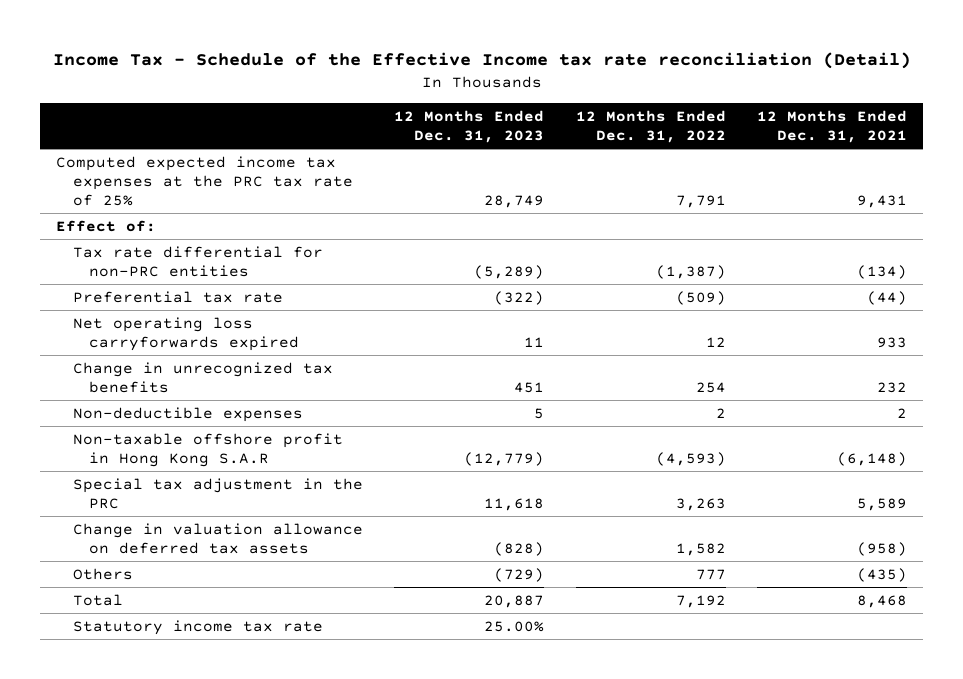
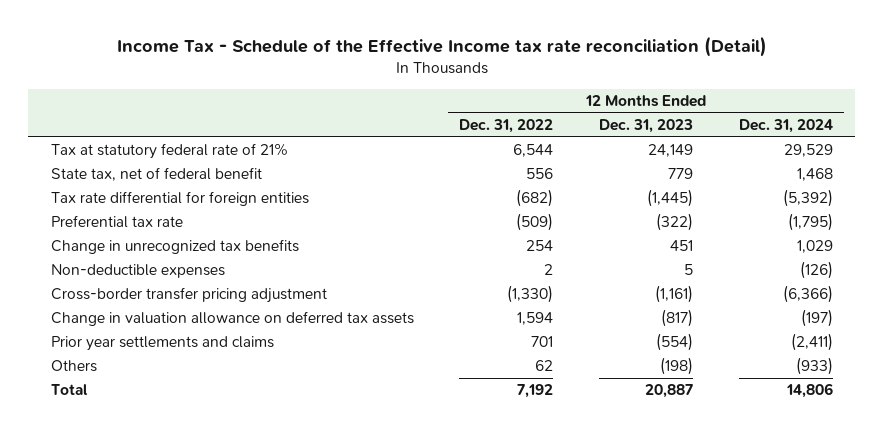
[757,109,908,143] 12 Months Ended Dec. 31, 2021 -> none
none -> [738,119,833,134] Dec. 31, 2024
[55,219,156,232] Effect of: -> none
[55,155,353,206] Computed expected income tax expenses at the PRC tax rate of 25% -> [50,143,288,160] Tax at statutory federal rate of 21%
[484,194,545,208] 28,749 -> [647,144,693,158] 24,149
[675,194,726,208] 7,791 -> [513,144,554,158] 6,544
none -> [50,167,262,182] State tax, net of federal benefit
[72,245,323,277] Tax rate differential for non-PRC entities -> [50,191,309,207] Tax rate differential for foreign entities
[474,264,545,279] (5,289) -> [646,189,693,208] (1,445)
[655,264,726,279] (1,387) -> [516,189,554,208] (682)
[72,316,300,351] Net operating loss carryforwards expired -> none
[72,432,343,467] Non-taxable offshore profit in Hong Kong S.A.R -> none
[72,477,363,509] Special tax adjustment in the PRC -> none
none -> [50,287,327,304] Cross-border transfer pricing adjustment
[494,541,545,556] (828) -> [660,309,693,328] (817)
[675,542,726,556] 1,582 -> [517,312,554,326] 1,594
none -> [50,336,274,352] Prior year settlements and claims
[494,567,545,582] (729) -> [659,357,693,376] (198)
[695,568,726,580] 777 -> [535,360,554,372] 62
[72,619,323,635] Statutory income tax rate -> none

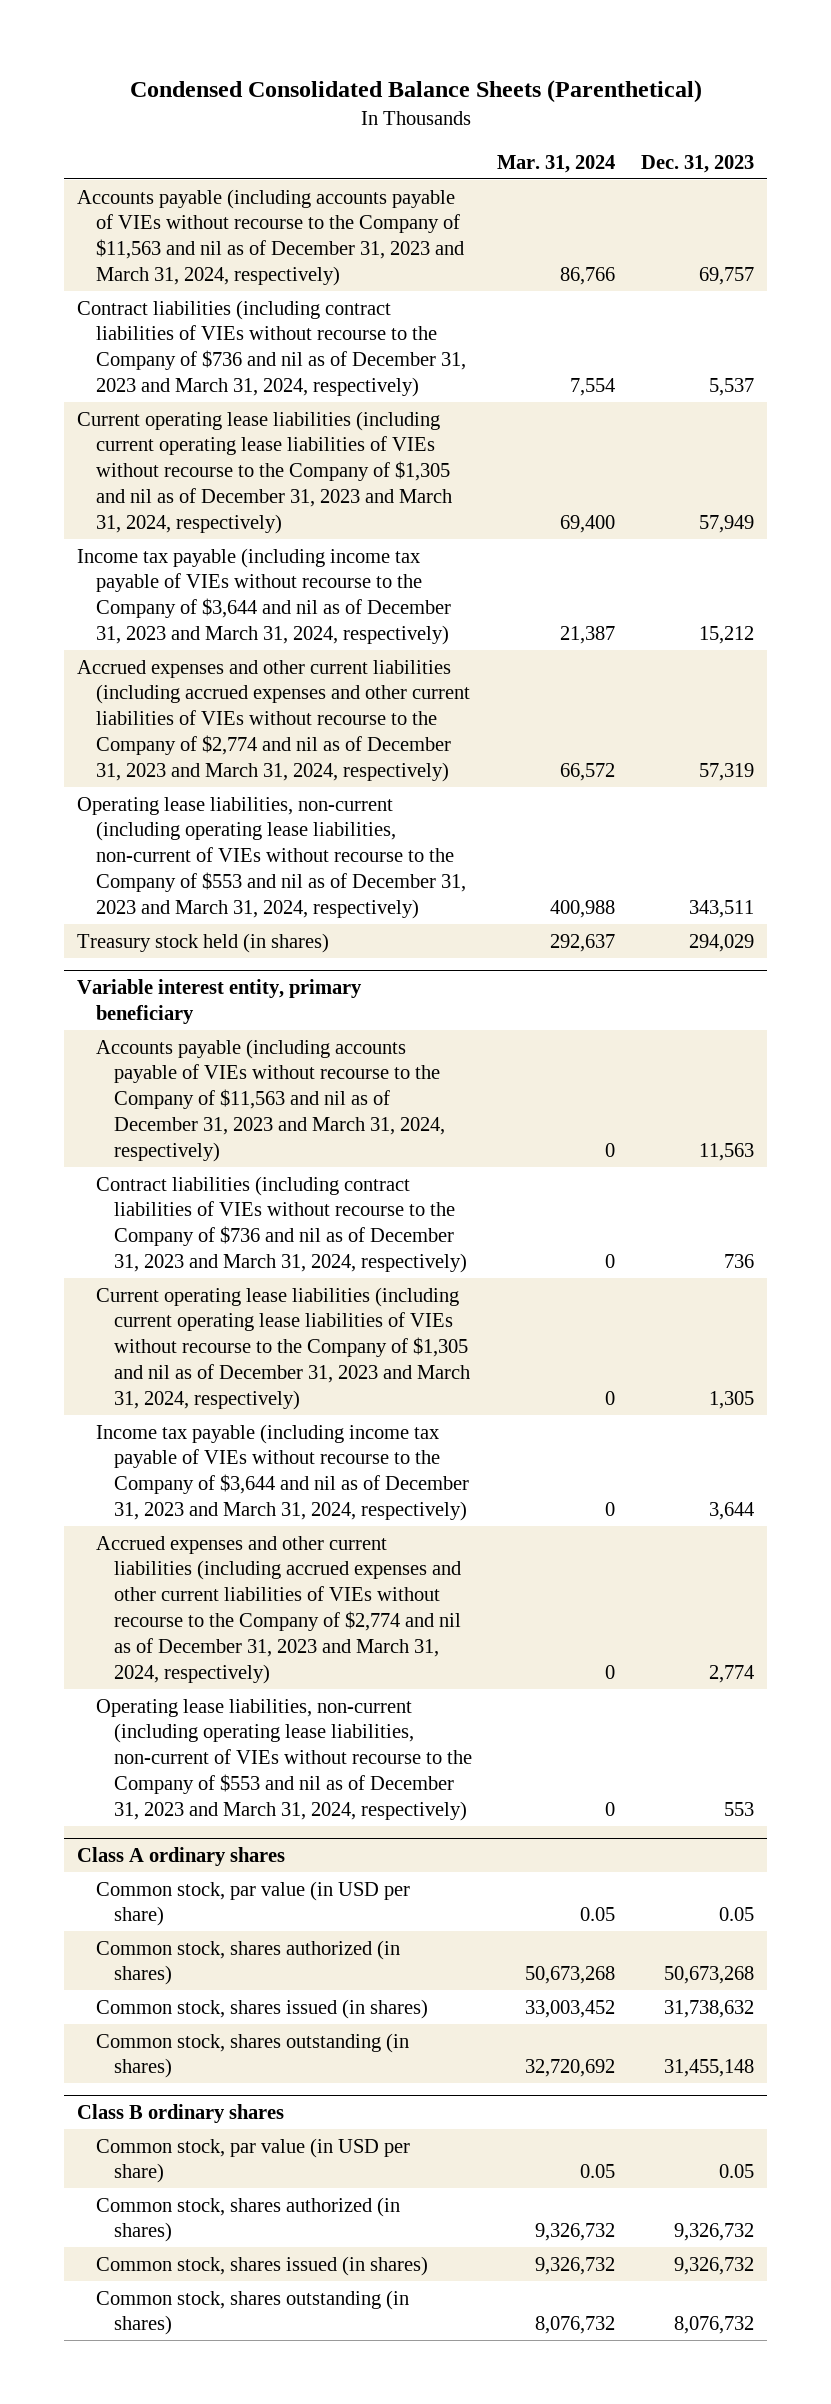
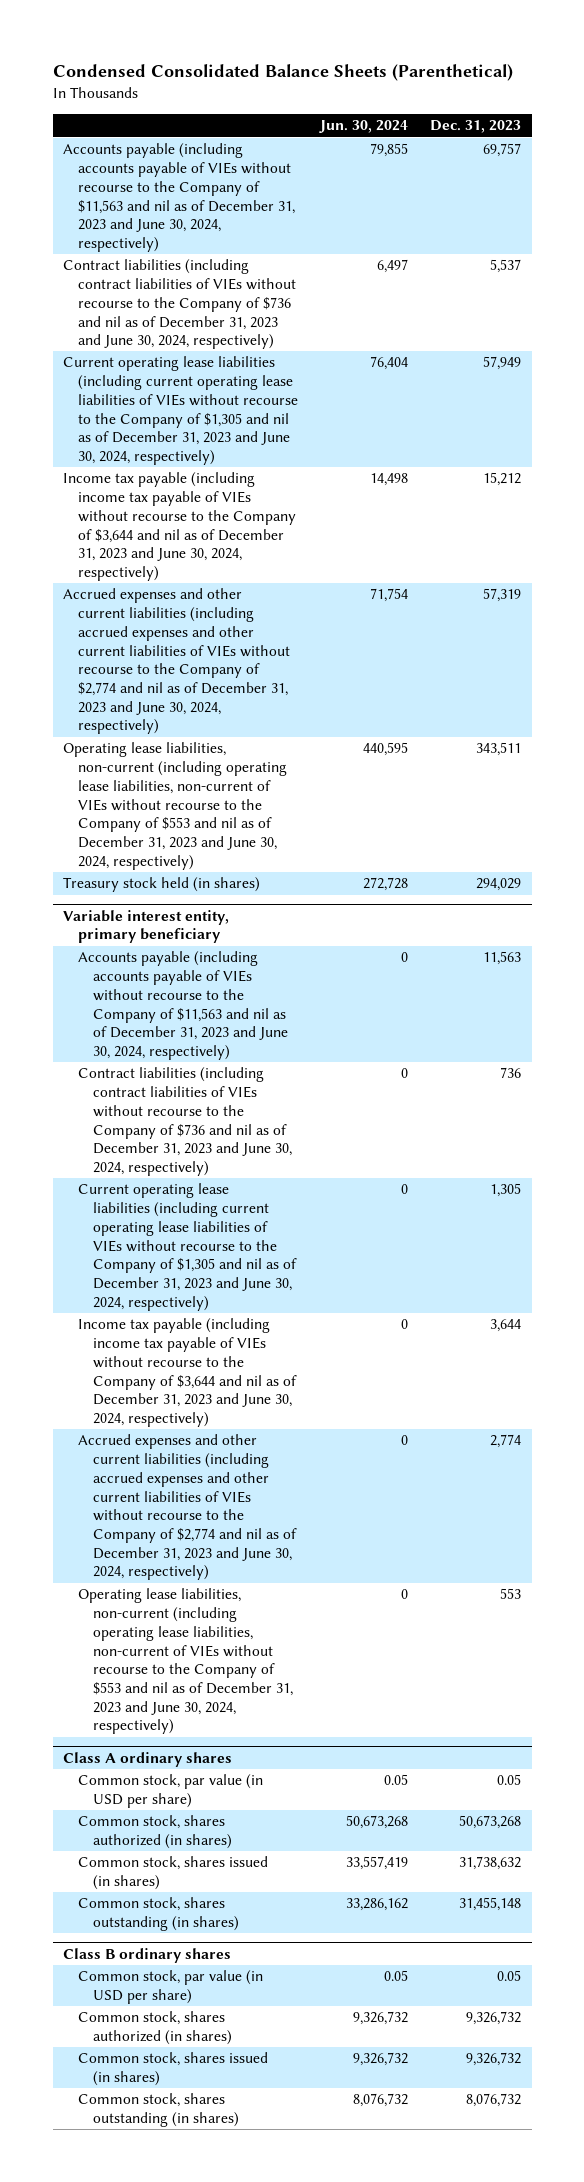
[497,154,616,173] Mar. 31, 2024 -> none
none -> [319,120,409,134] Jun. 30, 2024
[77,188,464,287] Accounts payable (including accounts payable of VIEs without recourse to the Company of $11,563 and nil as of December 31, 2023 and March 31, 2024, respectively) -> [63,143,296,252] Accounts payable (including accounts payable of VIEs without recourse to the Company of $11,563 and nil as of December 31, 2023 and June 30, 2024, respectively)
[77,299,466,398] Contract liabilities (including contract liabilities of VIEs without recourse to the Company of $736 and nil as of December 31, 2023 and March 31, 2024, respectively) -> [63,259,297,350] Contract liabilities (including contract liabilities of VIEs without recourse to the Company of $736 and nil as of December 31, 2023 and June 30, 2024, respectively)
[77,410,452,534] Current operating lease liabilities (including current operating lease liabilities of VIEs without recourse to the Company of $1,305 and nil as of December 31, 2023 and March 31, 2024, respectively) -> [63,356,299,465] Current operating lease liabilities (including current operating lease liabilities of VIEs without recourse to the Company of $1,305 and nil as of December 31, 2023 and June 30, 2024, respectively)
[77,547,451,646] Income tax payable (including income tax payable of VIEs without recourse to the Company of $3,644 and nil as of December 31, 2023 and March 31, 2024, respectively) -> [63,472,297,581] Income tax payable (including income tax payable of VIEs without recourse to the Company of $3,644 and nil as of December 31, 2023 and June 30, 2024, respectively)
[77,659,470,782] Accrued expenses and other current liabilities (including accrued expenses and other current liabilities of VIEs without recourse to the Company of $2,774 and nil as of December 31, 2023 and March 31, 2024, respectively) -> [63,588,291,735] Accrued expenses and other current liabilities (including accrued expenses and other current liabilities of VIEs without recourse to the Company of $2,774 and nil as of December 31, 2023 and June 30, 2024, respectively)
[77,796,466,919] Operating lease liabilities, non-current (including operating lease liabilities, non-current of VIEs without recourse to the Company of $553 and nil as of December 31, 2023 and March 31, 2024, respectively) -> [63,742,288,870] Operating lease liabilities, non-current (including operating lease liabilities, non-current of VIEs without recourse to the Company of $553 and nil as of December 31, 2023 and June 30, 2024, respectively)
[95,1038,445,1162] Accounts payable (including accounts payable of VIEs without recourse to the Company of $11,563 and nil as of December 31, 2023 and March 31, 2024, respectively) -> [78,951,289,1060] Accounts payable (including accounts payable of VIEs without recourse to the Company of $11,563 and nil as of December 31, 2023 and June 30, 2024, respectively)
[95,1175,467,1274] Contract liabilities (including contract liabilities of VIEs without recourse to the Company of $736 and nil as of December 31, 2023 and March 31, 2024, respectively) -> [78,1067,293,1176] Contract liabilities (including contract liabilities of VIEs without recourse to the Company of $736 and nil as of December 31, 2023 and June 30, 2024, respectively)
[95,1286,470,1410] Current operating lease liabilities (including current operating lease liabilities of VIEs without recourse to the Company of $1,305 and nil as of December 31, 2023 and March 31, 2024, respectively) -> [78,1183,298,1311] Current operating lease liabilities (including current operating lease liabilities of VIEs without recourse to the Company of $1,305 and nil as of December 31, 2023 and June 30, 2024, respectively)
[95,1423,469,1522] Income tax payable (including income tax payable of VIEs without recourse to the Company of $3,644 and nil as of December 31, 2023 and March 31, 2024, respectively) -> [78,1318,298,1427] Income tax payable (including income tax payable of VIEs without recourse to the Company of $3,644 and nil as of December 31, 2023 and June 30, 2024, respectively)
[95,1535,461,1684] Accrued expenses and other current liabilities (including accrued expenses and other current liabilities of VIEs without recourse to the Company of $2,774 and nil as of December 31, 2023 and March 31, 2024, respectively) -> [78,1434,298,1581] Accrued expenses and other current liabilities (including accrued expenses and other current liabilities of VIEs without recourse to the Company of $2,774 and nil as of December 31, 2023 and June 30, 2024, respectively)
[95,1698,472,1821] Operating lease liabilities, non-current (including operating lease liabilities, non-current of VIEs without recourse to the Company of $553 and nil as of December 31, 2023 and March 31, 2024, respectively) -> [78,1588,294,1735] Operating lease liabilities, non-current (including operating lease liabilities, non-current of VIEs without recourse to the Company of $553 and nil as of December 31, 2023 and June 30, 2024, respectively)

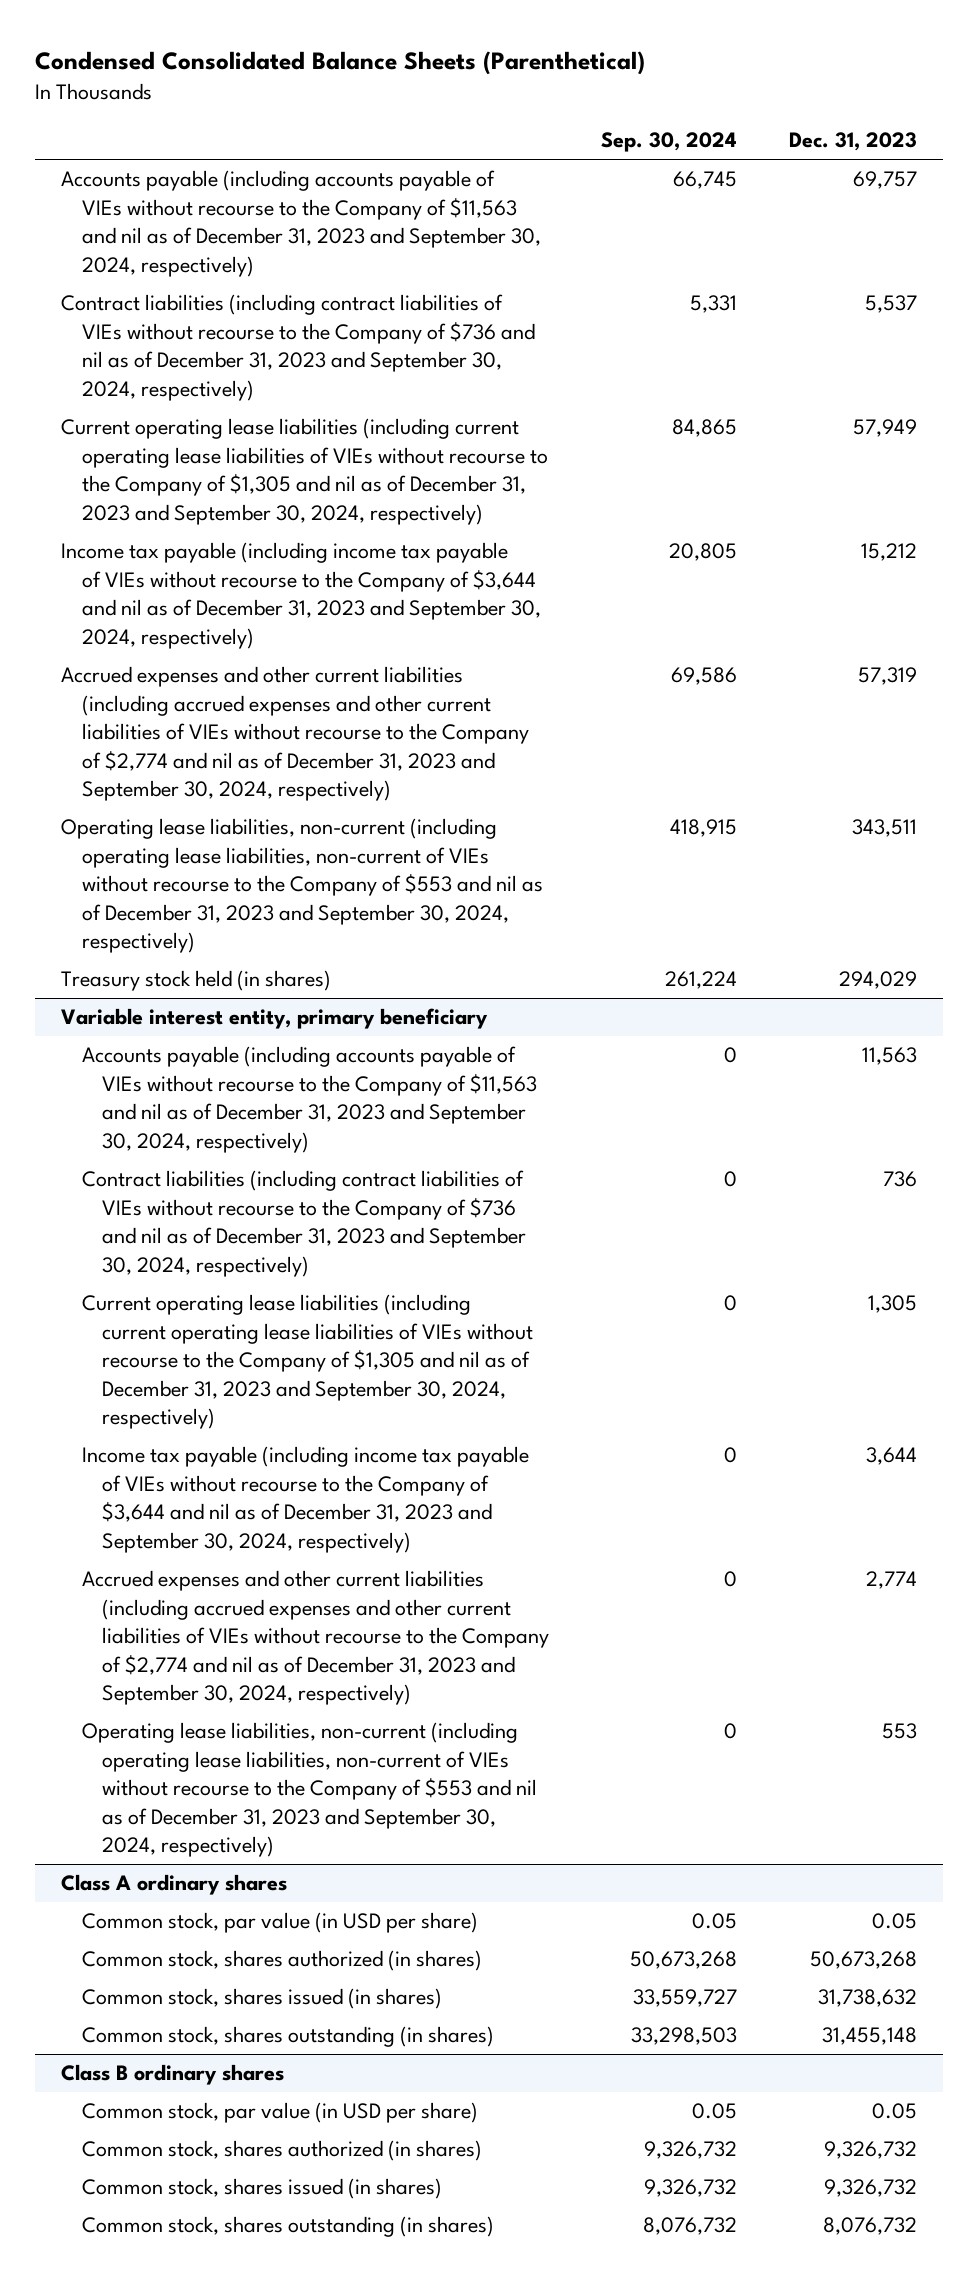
[319,120,409,134] Jun. 30, 2024 -> none
none -> [601,132,738,153] Sep. 30, 2024
[63,143,296,252] Accounts payable (including accounts payable of VIEs without recourse to the Company of $11,563 and nil as of December 31, 2023 and June 30, 2024, respectively) -> [61,170,541,277] Accounts payable (including accounts payable of VIEs without recourse to the Company of $11,563 and nil as of December 31, 2023 and September 30, 2024, respectively)
[63,259,297,350] Contract liabilities (including contract liabilities of VIEs without recourse to the Company of $736 and nil as of December 31, 2023 and June 30, 2024, respectively) -> [61,294,535,401] Contract liabilities (including contract liabilities of VIEs without recourse to the Company of $736 and nil as of December 31, 2023 and September 30, 2024, respectively)
[63,356,299,465] Current operating lease liabilities (including current operating lease liabilities of VIEs without recourse to the Company of $1,305 and nil as of December 31, 2023 and June 30, 2024, respectively) -> [61,418,548,525] Current operating lease liabilities (including current operating lease liabilities of VIEs without recourse to the Company of $1,305 and nil as of December 31, 2023 and September 30, 2024, respectively)
[63,472,297,581] Income tax payable (including income tax payable of VIEs without recourse to the Company of $3,644 and nil as of December 31, 2023 and June 30, 2024, respectively) -> [61,542,541,649] Income tax payable (including income tax payable of VIEs without recourse to the Company of $3,644 and nil as of December 31, 2023 and September 30, 2024, respectively)
[63,588,291,735] Accrued expenses and other current liabilities (including accrued expenses and other current liabilities of VIEs without recourse to the Company of $2,774 and nil as of December 31, 2023 and June 30, 2024, respectively) -> [61,666,529,802] Accrued expenses and other current liabilities (including accrued expenses and other current liabilities of VIEs without recourse to the Company of $2,774 and nil as of December 31, 2023 and September 30, 2024, respectively)
[63,742,288,870] Operating lease liabilities, non-current (including operating lease liabilities, non-current of VIEs without recourse to the Company of $553 and nil as of December 31, 2023 and June 30, 2024, respectively) -> [61,818,543,954] Operating lease liabilities, non-current (including operating lease liabilities, non-current of VIEs without recourse to the Company of $553 and nil as of December 31, 2023 and September 30, 2024, respectively)
[78,951,289,1060] Accounts payable (including accounts payable of VIEs without recourse to the Company of $11,563 and nil as of December 31, 2023 and June 30, 2024, respectively) -> [81,1046,538,1153] Accounts payable (including accounts payable of VIEs without recourse to the Company of $11,563 and nil as of December 31, 2023 and September 30, 2024, respectively)
[78,1067,293,1176] Contract liabilities (including contract liabilities of VIEs without recourse to the Company of $736 and nil as of December 31, 2023 and June 30, 2024, respectively) -> [81,1170,527,1277] Contract liabilities (including contract liabilities of VIEs without recourse to the Company of $736 and nil as of December 31, 2023 and September 30, 2024, respectively)
[78,1183,298,1311] Current operating lease liabilities (including current operating lease liabilities of VIEs without recourse to the Company of $1,305 and nil as of December 31, 2023 and June 30, 2024, respectively) -> [81,1294,534,1430] Current operating lease liabilities (including current operating lease liabilities of VIEs without recourse to the Company of $1,305 and nil as of December 31, 2023 and September 30, 2024, respectively)
[78,1318,298,1427] Income tax payable (including income tax payable of VIEs without recourse to the Company of $3,644 and nil as of December 31, 2023 and June 30, 2024, respectively) -> [81,1446,529,1553] Income tax payable (including income tax payable of VIEs without recourse to the Company of $3,644 and nil as of December 31, 2023 and September 30, 2024, respectively)
[78,1434,298,1581] Accrued expenses and other current liabilities (including accrued expenses and other current liabilities of VIEs without recourse to the Company of $2,774 and nil as of December 31, 2023 and June 30, 2024, respectively) -> [81,1570,550,1706] Accrued expenses and other current liabilities (including accrued expenses and other current liabilities of VIEs without recourse to the Company of $2,774 and nil as of December 31, 2023 and September 30, 2024, respectively)
[78,1588,294,1735] Operating lease liabilities, non-current (including operating lease liabilities, non-current of VIEs without recourse to the Company of $553 and nil as of December 31, 2023 and June 30, 2024, respectively) -> [81,1722,538,1858] Operating lease liabilities, non-current (including operating lease liabilities, non-current of VIEs without recourse to the Company of $553 and nil as of December 31, 2023 and September 30, 2024, respectively)

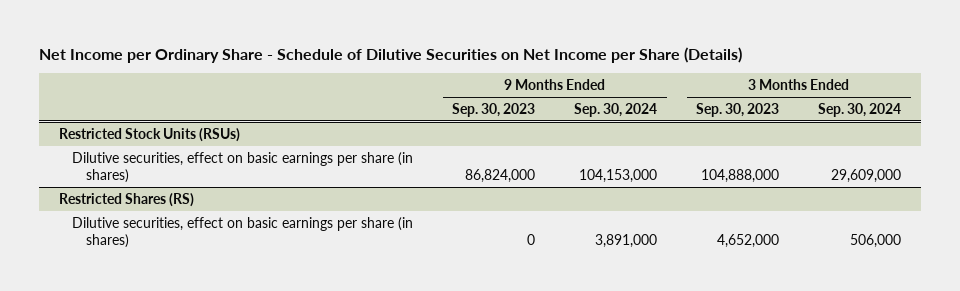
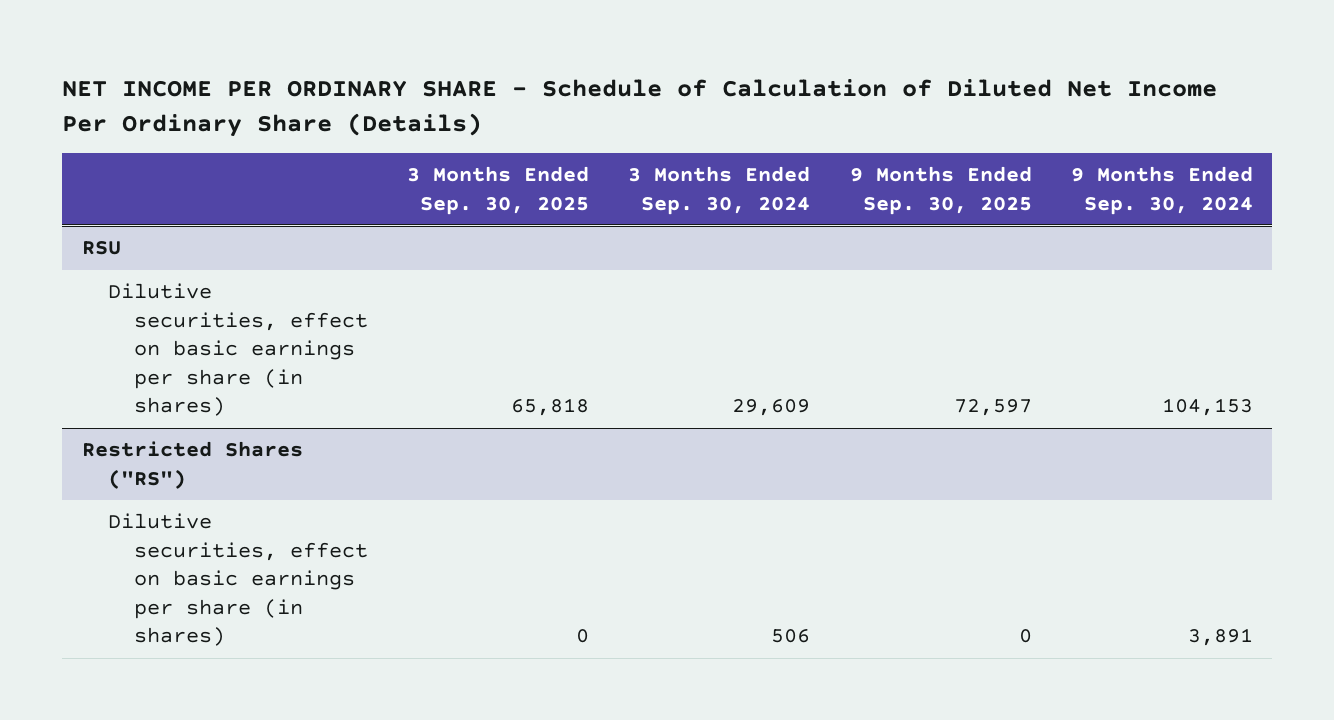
[39,47,743,64] Net Income per Ordinary Share - Schedule of Dilutive Securities on Net Income per Share (Details) -> [61,79,1217,137] NET INCOME PER ORDINARY SHARE - Schedule of Calculation of Diluted Net Income Per Ordinary Share (Details)
[452,102,536,117] Sep. 30, 2023 -> none
[696,102,780,117] Sep. 30, 2023 -> none
none -> [407,166,590,215] 3 Months Ended Sep. 30, 2025
none -> [849,166,1032,215] 9 Months Ended Sep. 30, 2025
[58,127,240,142] Restricted Stock Units (RSUs) -> [81,241,121,256] RSU
[579,168,658,183] 104,153,000 -> [1161,398,1253,417] 104,153
[831,168,902,183] 29,609,000 -> [732,399,811,417] 29,609
[58,192,194,207] Restricted Shares (RS) -> [81,441,303,489] Restricted Shares ("RS")
[595,233,658,248] 3,891,000 -> [1187,628,1253,647] 3,891
[850,233,902,248] 506,000 -> [771,629,811,644] 506

